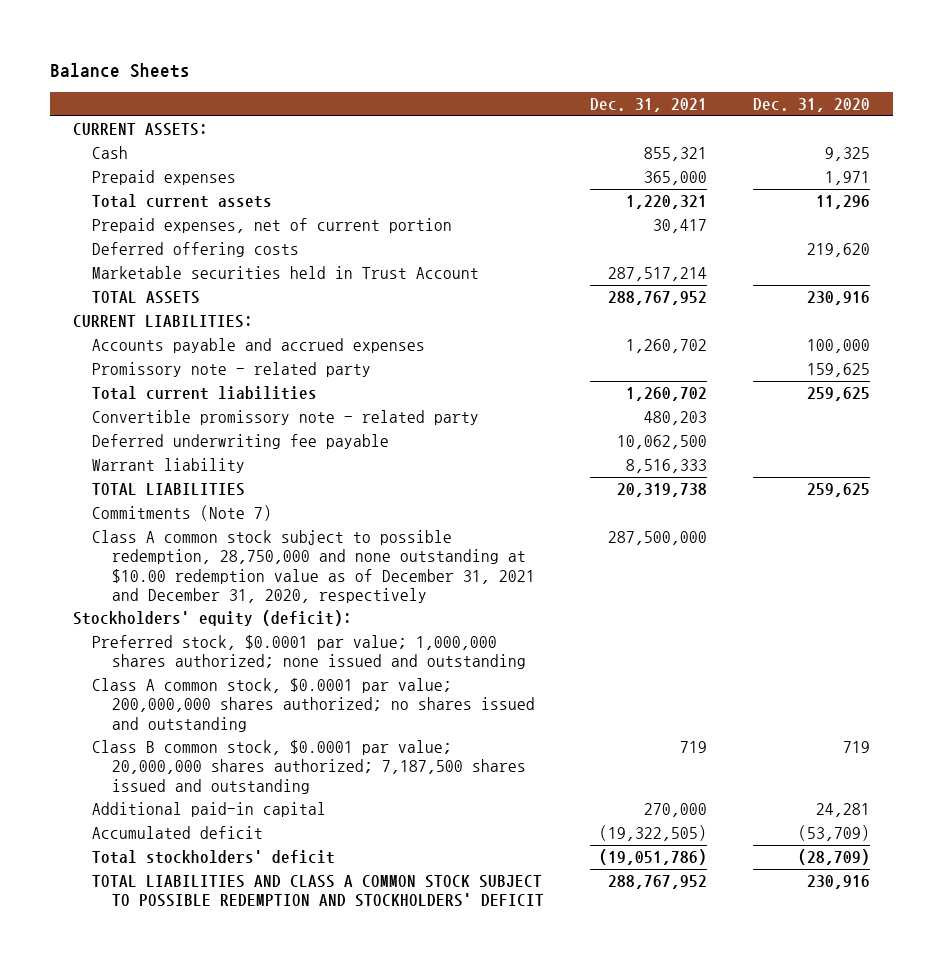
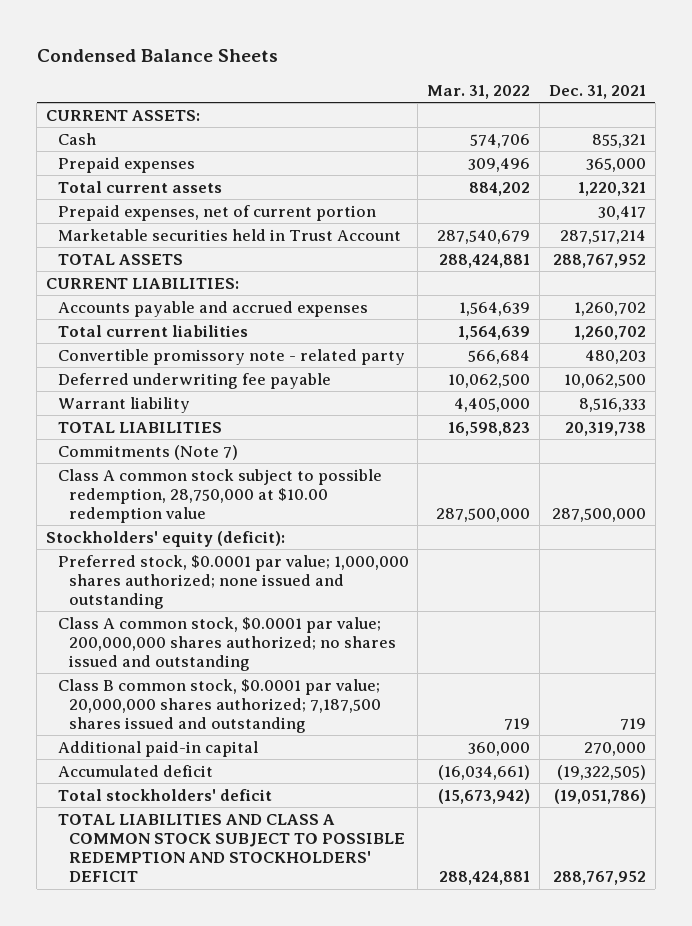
[49,62,190,78] Balance Sheets -> [36,49,278,63] Condensed Balance Sheets
[752,98,870,113] Dec. 31, 2020 -> none
none -> [427,85,531,100] Mar. 31, 2022
[92,242,300,258] Deferred offering costs -> none
[92,362,372,378] Promissory note - related party -> none
[92,530,535,603] Class A common stock subject to possible redemption, 28,750,000 and none outstanding at $10.00 redemption value as of December 31, 2021 and December 31, 2020, respectively -> [57,468,382,523] Class A common stock subject to possible redemption, 28,750,000 at $10.00 redemption value

